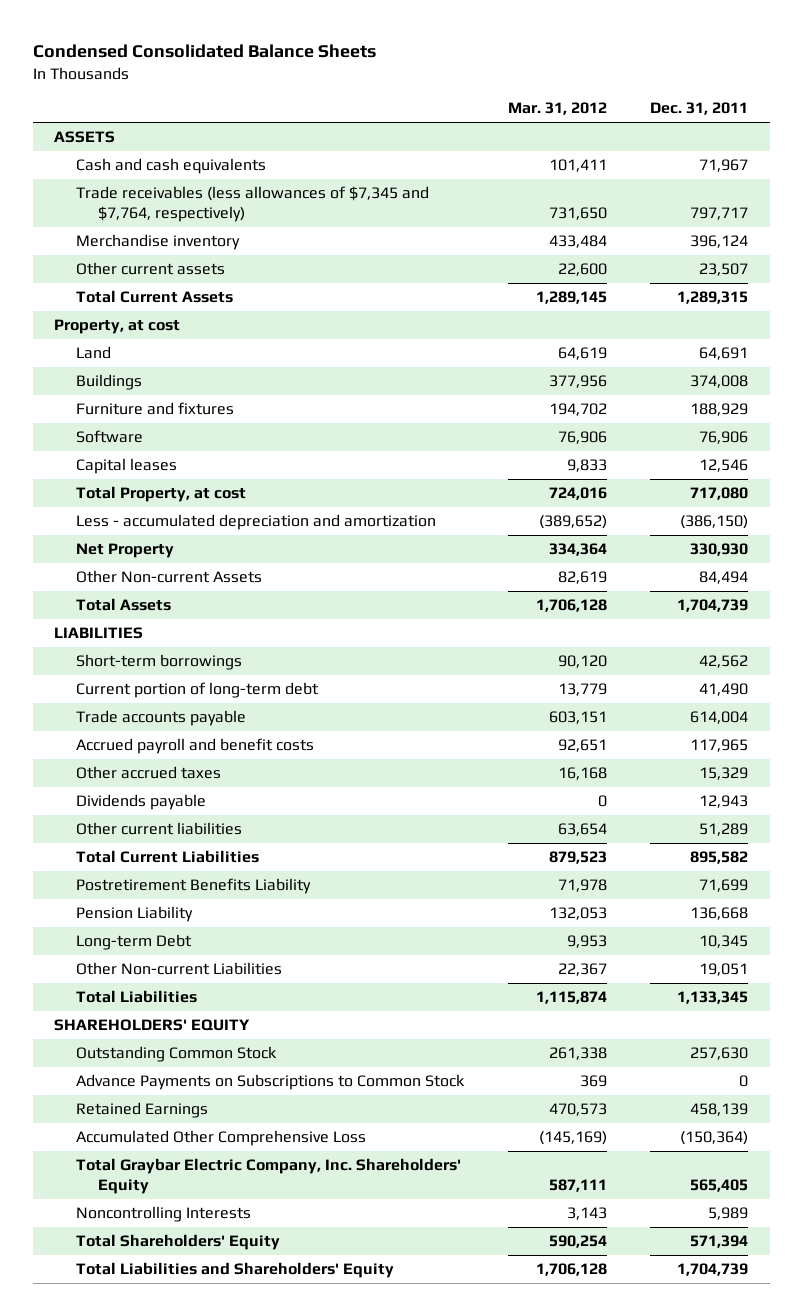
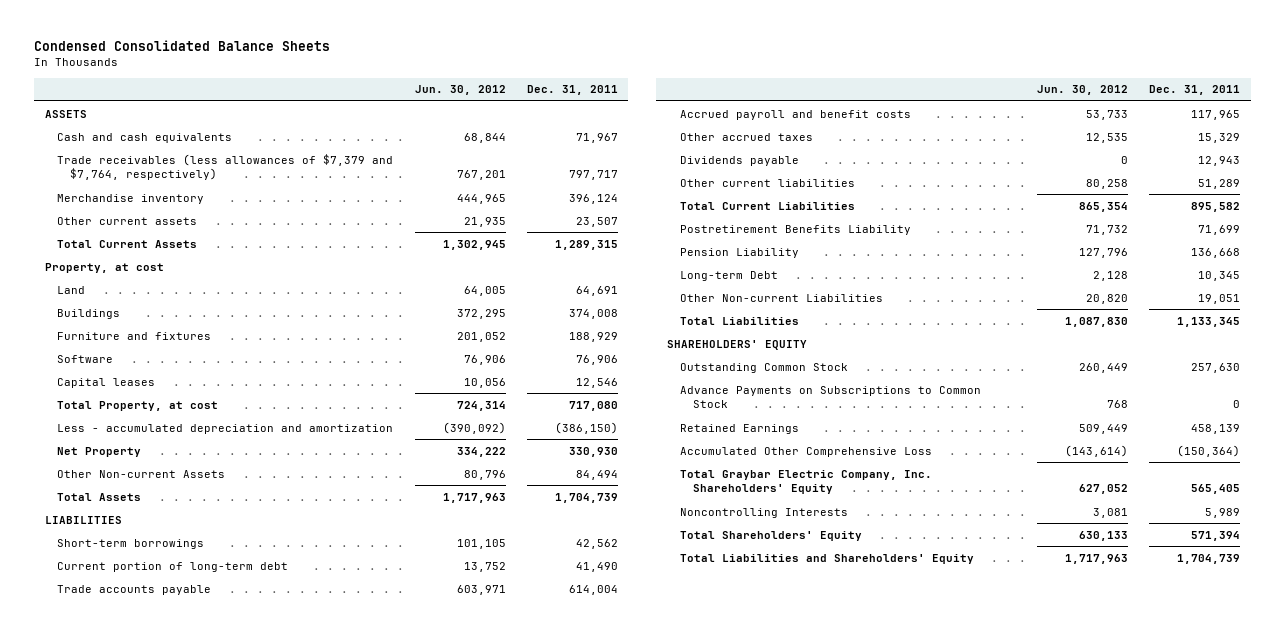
[507,102,607,116] Mar. 31, 2012 -> none
none -> [414,85,506,96] Jun. 30, 2012
[76,186,430,223] Trade receivables (less allowances of $7,345 and $7,764, respectively) -> [57,153,394,181] Trade receivables (less allowances of $7,379 and $7,764, respectively)

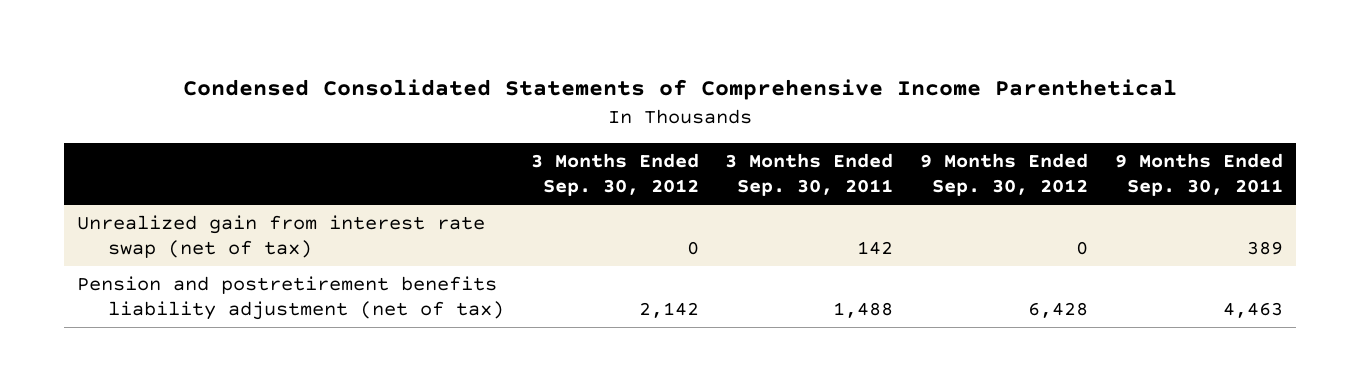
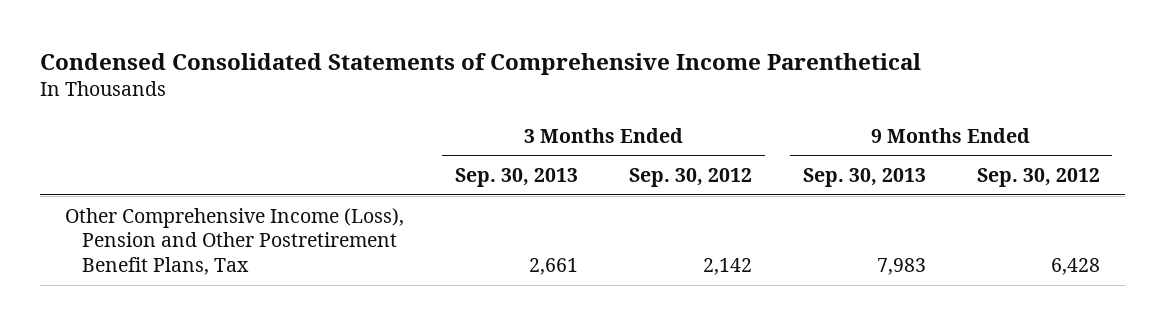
[725,153,894,196] 3 Months Ended Sep. 30, 2011 -> none
[1114,153,1283,196] 9 Months Ended Sep. 30, 2011 -> none
none -> [455,168,579,188] Sep. 30, 2013
none -> [802,168,926,188] Sep. 30, 2013
[77,215,486,258] Unrealized gain from interest rate swap (net of tax) -> none
[77,276,504,320] Pension and postretirement benefits liability adjustment (net of tax) -> [65,207,405,275] Other Comprehensive Income (Loss), Pension and Other Postretirement Benefit Plans, Tax

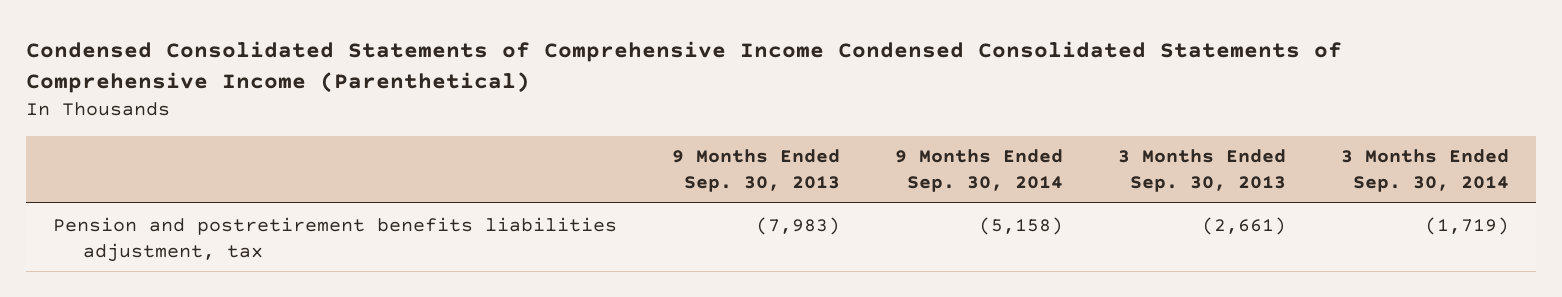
[39,53,921,76] Condensed Consolidated Statements of Comprehensive Income Parenthetical -> [25,41,1342,94] Condensed Consolidated Statements of Comprehensive Income Condensed Consolidated Statements of Comprehensive Income (Parenthetical)
[629,168,753,188] Sep. 30, 2012 -> none
[976,168,1100,188] Sep. 30, 2012 -> none
none -> [894,149,1063,193] 9 Months Ended Sep. 30, 2014
none -> [1340,149,1509,193] 3 Months Ended Sep. 30, 2014
[65,207,405,275] Other Comprehensive Income (Loss), Pension and Other Postretirement Benefit Plans, Tax -> [53,216,618,262] Pension and postretirement benefits liabilities adjustment, tax
[529,257,579,275] 2,661 -> [1201,216,1286,235] (2,661)
[876,257,926,275] 7,983 -> [756,216,841,235] (7,983)

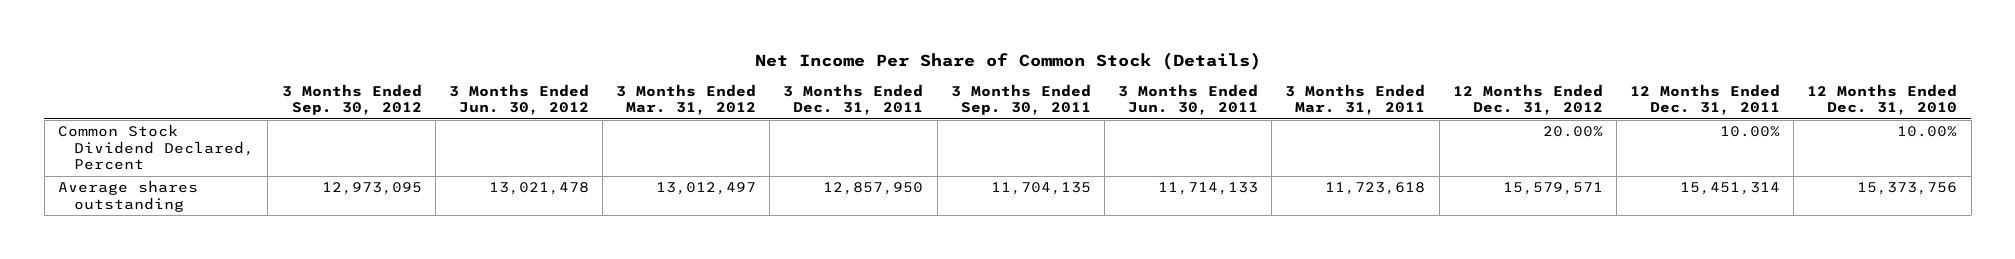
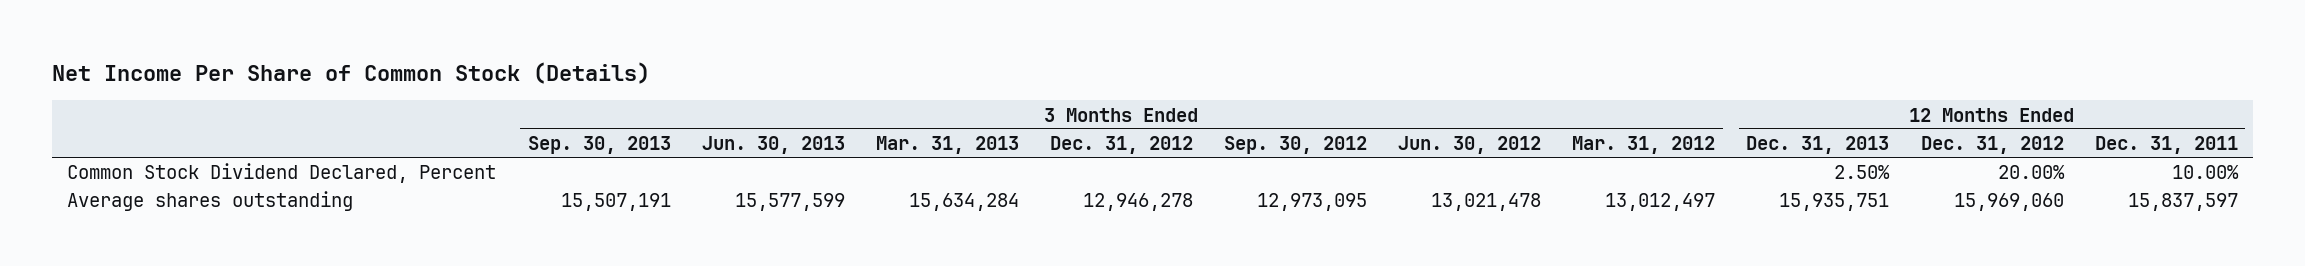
[783,83,924,116] 3 Months Ended Dec. 31, 2011 -> none
[950,83,1091,116] 3 Months Ended Sep. 30, 2011 -> none
[1118,83,1259,116] 3 Months Ended Jun. 30, 2011 -> none
[1285,83,1426,116] 3 Months Ended Mar. 31, 2011 -> none
[1807,83,1958,116] 12 Months Ended Dec. 31, 2010 -> none
none -> [527,135,671,154] Sep. 30, 2013
none -> [701,135,845,154] Jun. 30, 2013
none -> [875,135,1019,154] Mar. 31, 2013
none -> [1049,135,1193,154] Dec. 31, 2012
none -> [1746,135,1890,154] Dec. 31, 2013
[1502,182,1603,196] 15,579,571 -> [1953,193,2064,212] 15,969,060
[1680,182,1781,196] 15,451,314 -> [2127,193,2238,212] 15,837,597

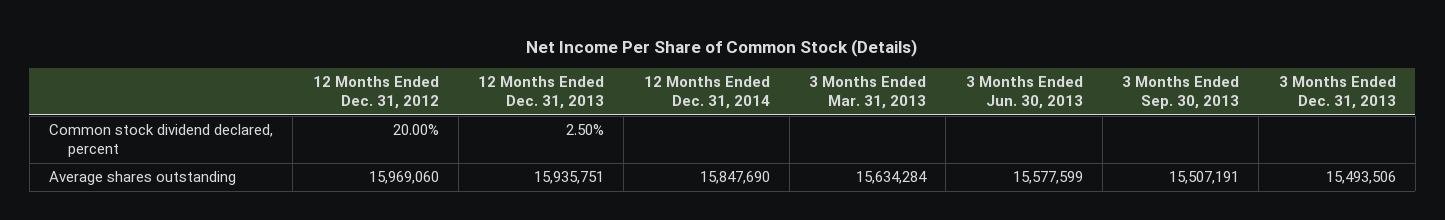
[1049,135,1193,154] Dec. 31, 2012 -> none
[1224,135,1368,154] Sep. 30, 2012 -> none
[1398,135,1542,154] Jun. 30, 2012 -> none
[1572,135,1716,154] Mar. 31, 2012 -> none
[2094,135,2238,154] Dec. 31, 2011 -> none
none -> [643,75,770,110] 12 Months Ended Dec. 31, 2014
none -> [1278,75,1396,110] 3 Months Ended Dec. 31, 2013
[67,163,497,184] Common Stock Dividend Declared, Percent -> [49,124,274,158] Common stock dividend declared, percent

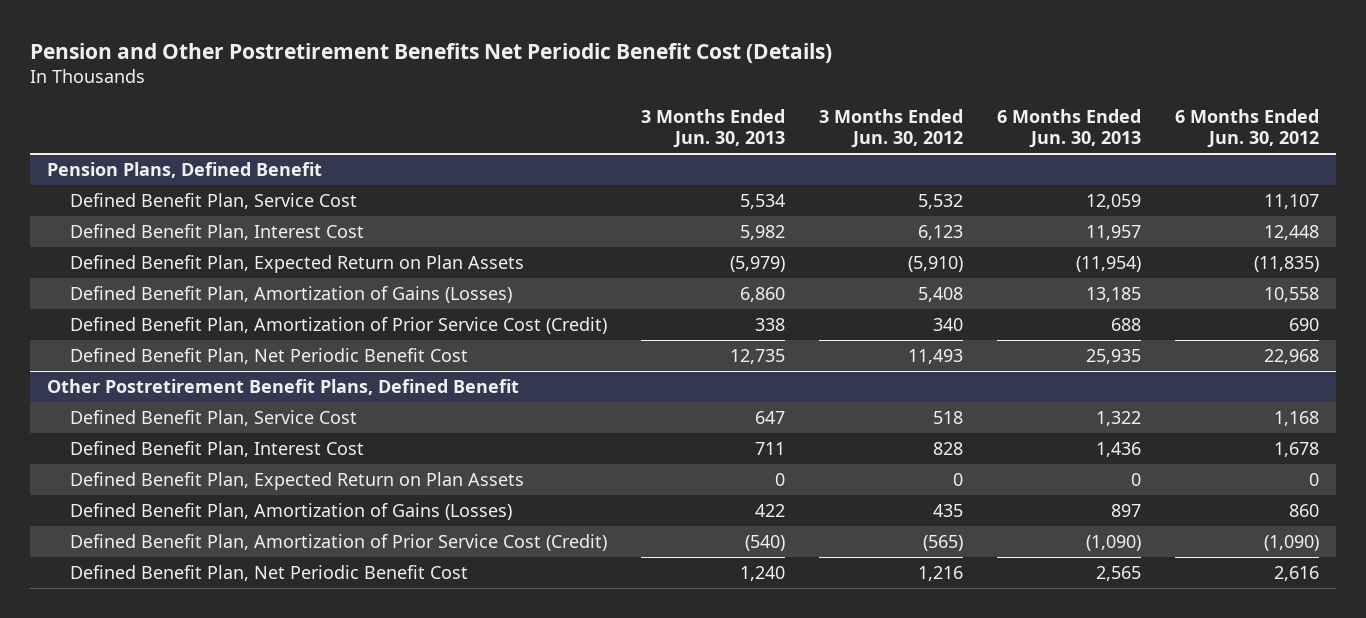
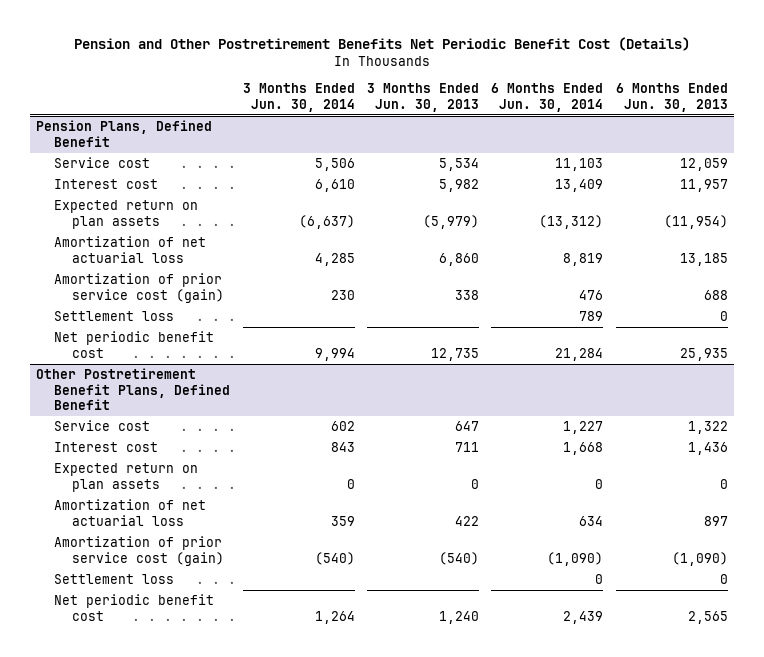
[818,109,963,149] 3 Months Ended Jun. 30, 2012 -> none
[1174,109,1319,149] 6 Months Ended Jun. 30, 2012 -> none
none -> [242,83,355,112] 3 Months Ended Jun. 30, 2014
none -> [491,83,604,112] 6 Months Ended Jun. 30, 2014
[70,192,358,209] Defined Benefit Plan, Service Cost -> [54,157,151,169] Service cost
[70,223,365,240] Defined Benefit Plan, Interest Cost -> [54,179,159,190] Interest cost
[70,254,525,273] Defined Benefit Plan, Expected Return on Plan Assets -> [54,200,199,229] Expected return on plan assets
[70,285,513,303] Defined Benefit Plan, Amortization of Gains (Losses) -> [54,236,207,263] Amortization of net actuarial loss
[70,316,608,334] Defined Benefit Plan, Amortization of Prior Service Cost (Credit) -> [54,273,225,303] Amortization of prior service cost (gain)
none -> [54,311,175,322] Settlement loss
[70,347,469,364] Defined Benefit Plan, Net Periodic Benefit Cost -> [54,331,215,358] Net periodic benefit cost
[70,409,358,426] Defined Benefit Plan, Service Cost -> [54,420,151,432] Service cost
[70,440,365,457] Defined Benefit Plan, Interest Cost -> [54,442,159,453] Interest cost
[70,471,525,490] Defined Benefit Plan, Expected Return on Plan Assets -> [54,463,199,492] Expected return on plan assets
[70,502,513,520] Defined Benefit Plan, Amortization of Gains (Losses) -> [54,499,207,526] Amortization of net actuarial loss
[70,533,608,551] Defined Benefit Plan, Amortization of Prior Service Cost (Credit) -> [54,536,225,566] Amortization of prior service cost (gain)
none -> [54,574,175,585] Settlement loss
[70,564,469,581] Defined Benefit Plan, Net Periodic Benefit Cost -> [54,594,215,621] Net periodic benefit cost

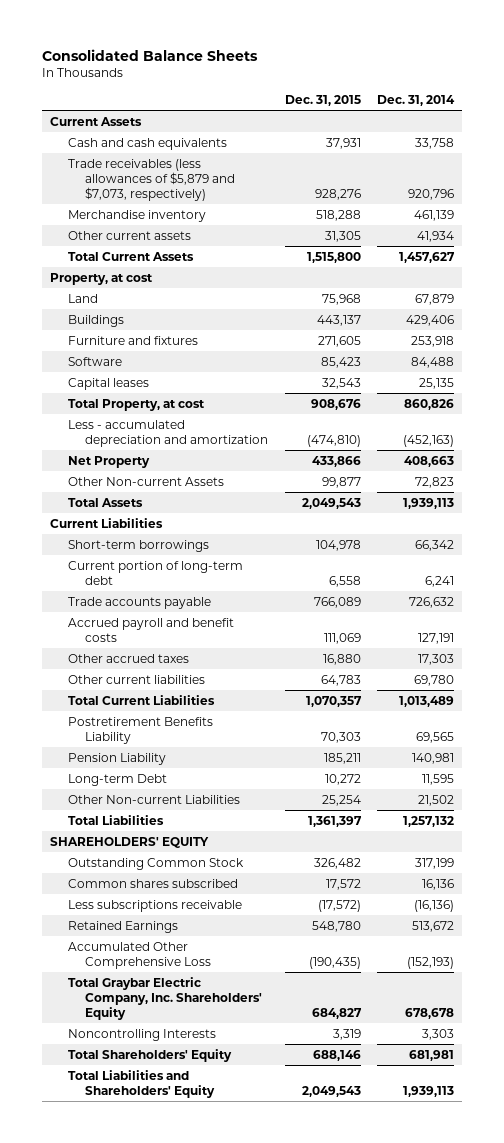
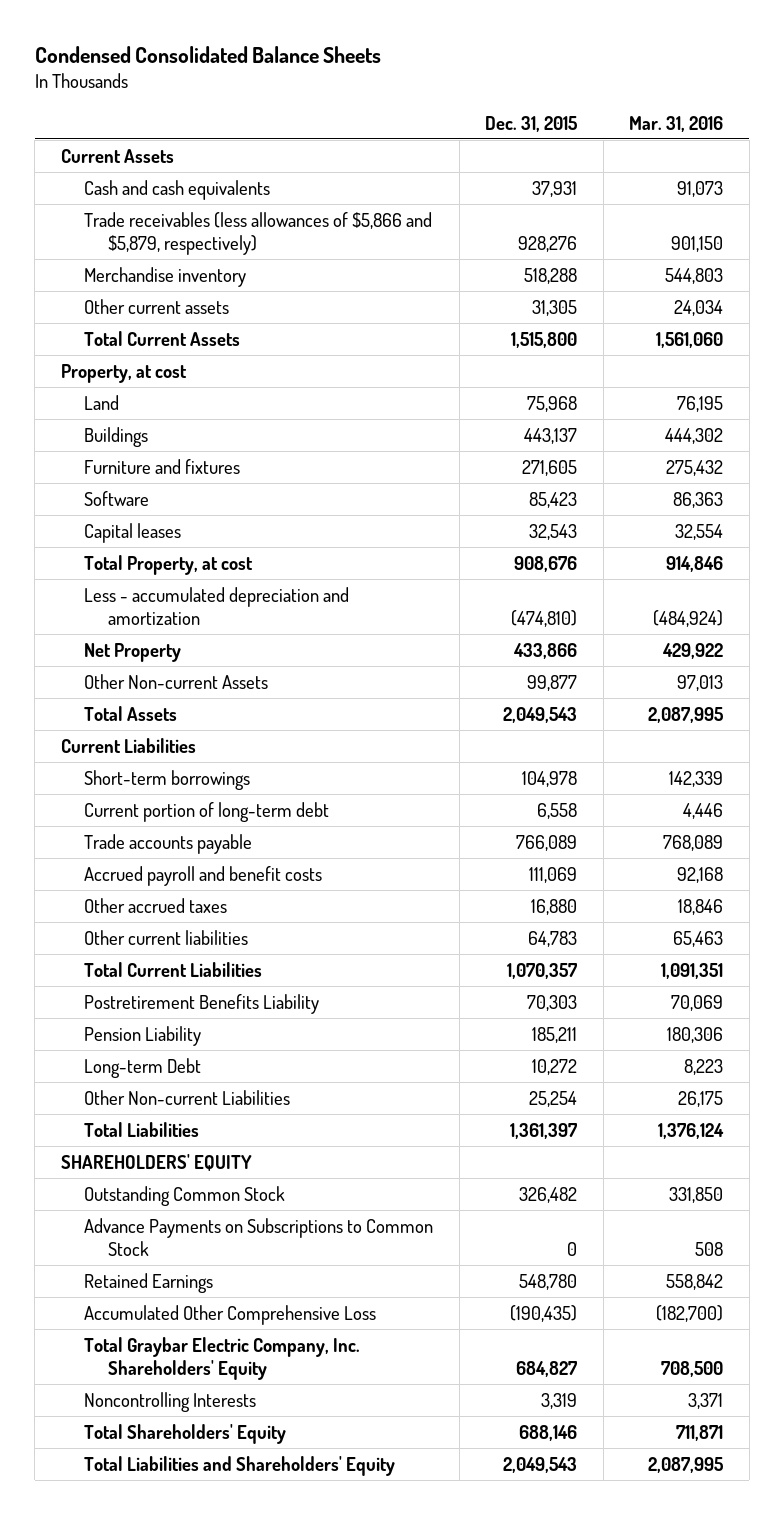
[41,48,258,61] Consolidated Balance Sheets -> [34,46,381,64] Condensed Consolidated Balance Sheets
[377,94,456,106] Dec. 31, 2014 -> none
none -> [629,115,724,132] Mar. 31, 2016
[67,158,236,201] Trade receivables (less allowances of $5,879 and $7,073, respectively) -> [84,211,433,255] Trade receivables (less allowances of $5,866 and $5,879, respectively)
[67,878,238,888] Common shares subscribed -> none
[67,899,242,912] Less subscriptions receivable -> none
none -> [84,1217,434,1256] Advance Payments on Subscriptions to Common Stock

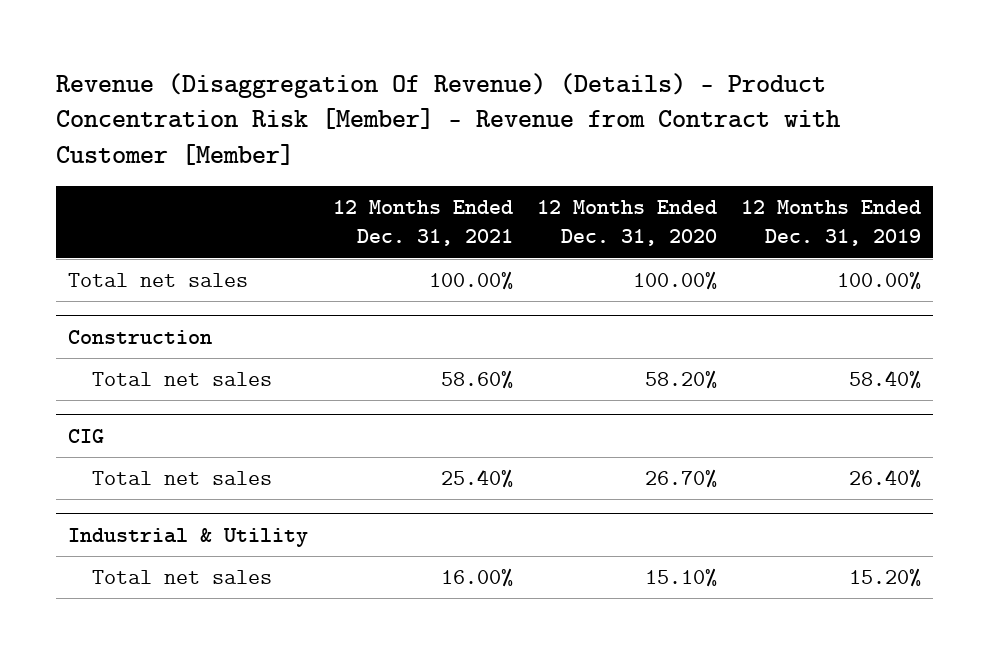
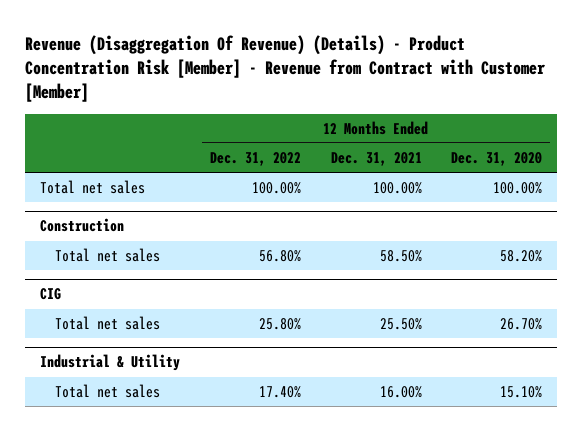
[740,199,921,247] 12 Months Ended Dec. 31, 2019 -> none
none -> [209,152,301,167] Dec. 31, 2022
[440,370,513,390] 58.60% -> [379,250,422,263] 58.50%
[440,469,513,489] 25.40% -> [379,318,422,331] 25.50%

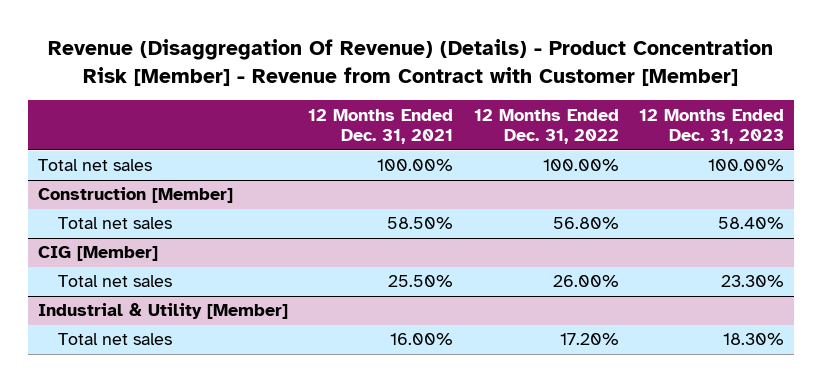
[451,152,543,167] Dec. 31, 2020 -> none
none -> [638,108,784,145] 12 Months Ended Dec. 31, 2023
[40,218,125,233] Construction -> [38,187,234,204] Construction [Member]
[40,288,62,301] CIG -> [38,246,159,262] CIG [Member]
[258,318,301,331] 25.80% -> [552,275,619,288] 26.00%
[40,354,181,372] Industrial & Utility -> [38,303,289,320] Industrial & Utility [Member]
[258,386,301,399] 17.40% -> [559,333,619,346] 17.20%

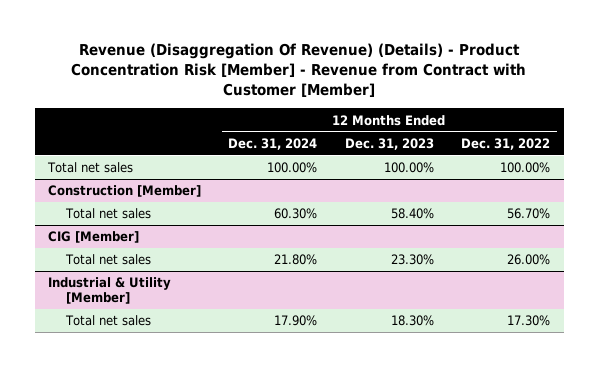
[308,108,454,145] 12 Months Ended Dec. 31, 2021 -> none
none -> [228,137,318,150] Dec. 31, 2024
[552,217,619,230] 56.80% -> [506,208,550,220] 56.70%
[559,333,619,346] 17.20% -> [506,315,550,327] 17.30%

